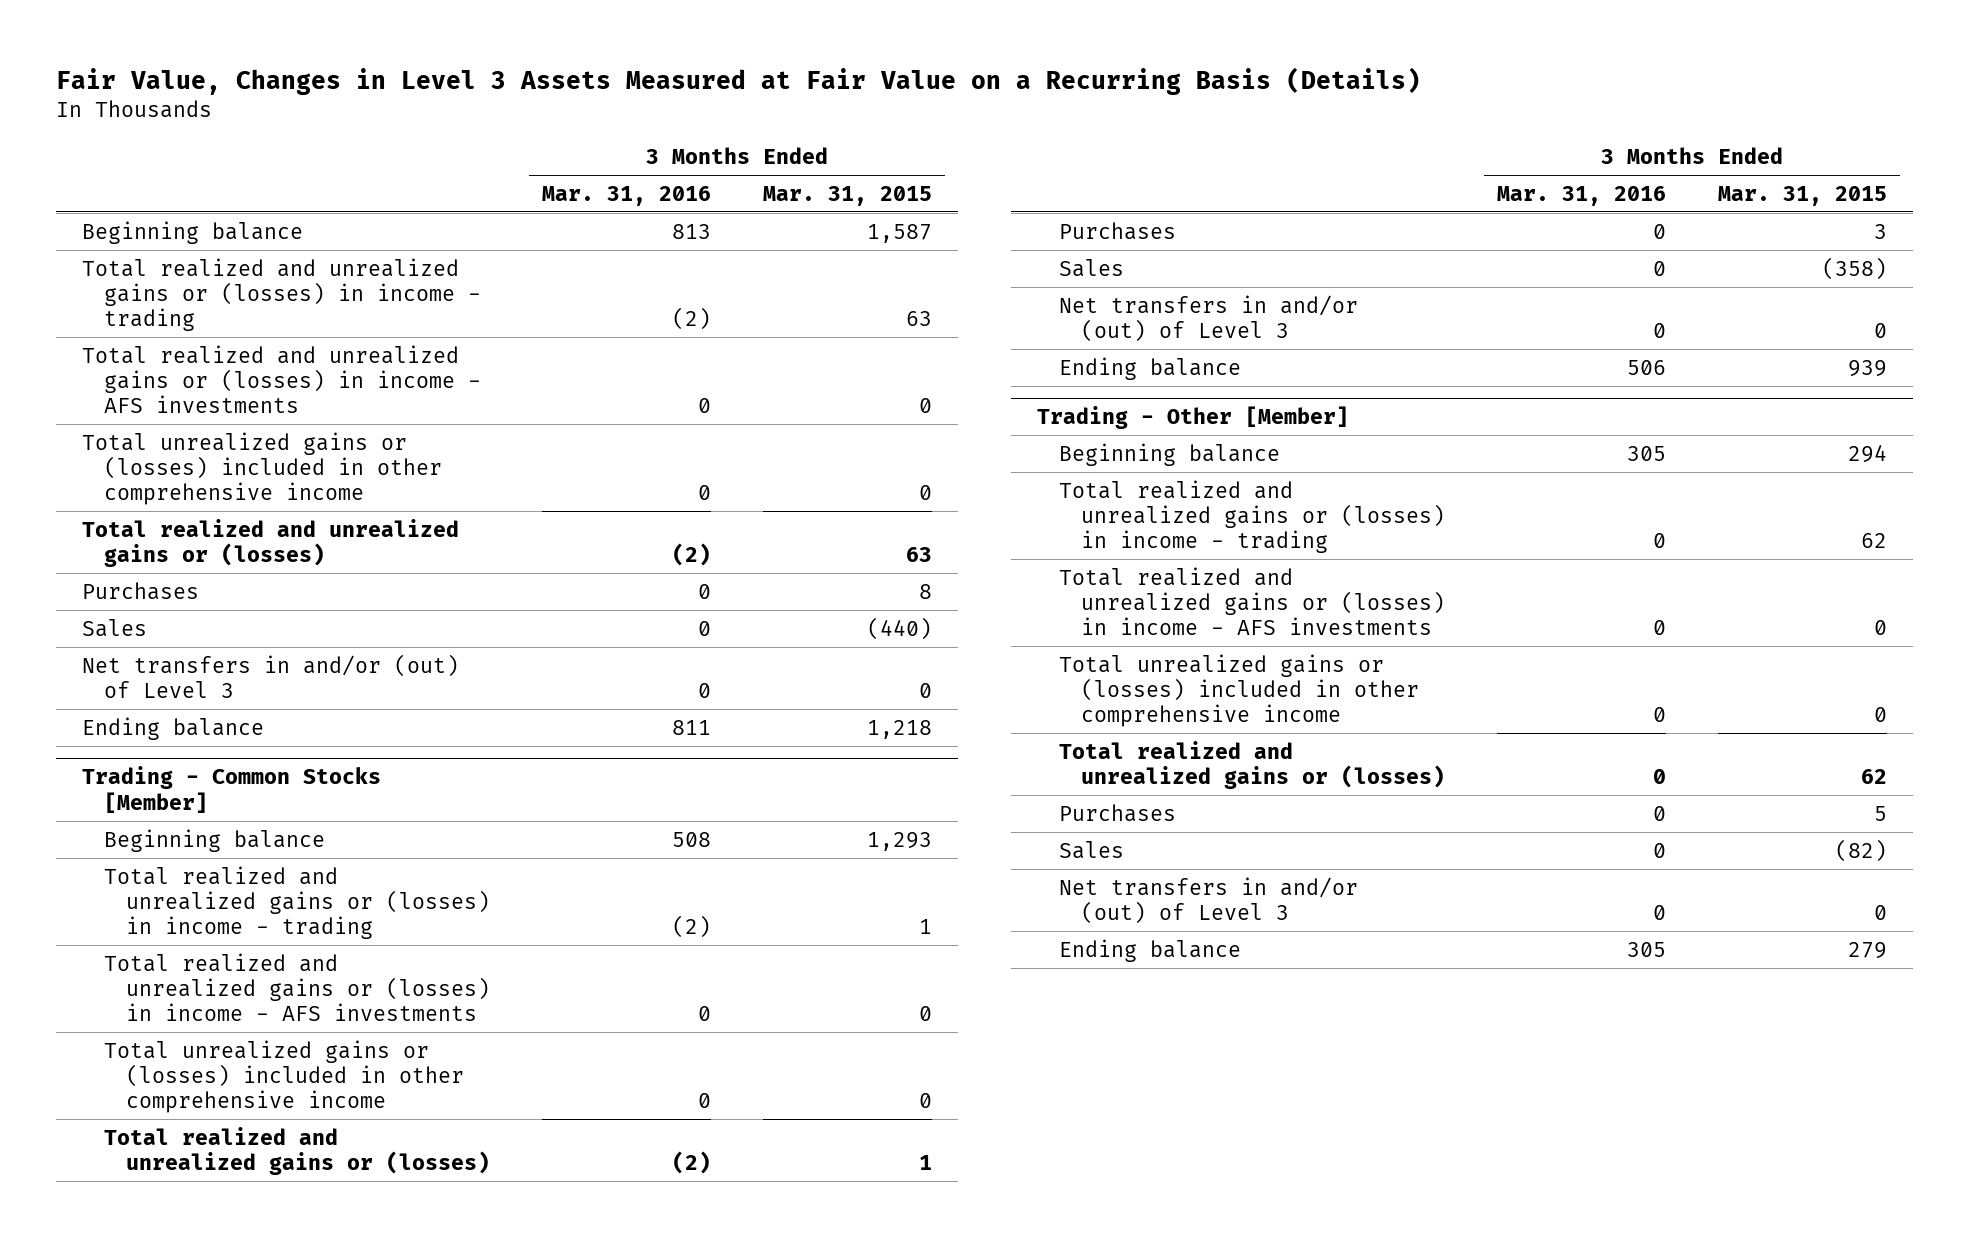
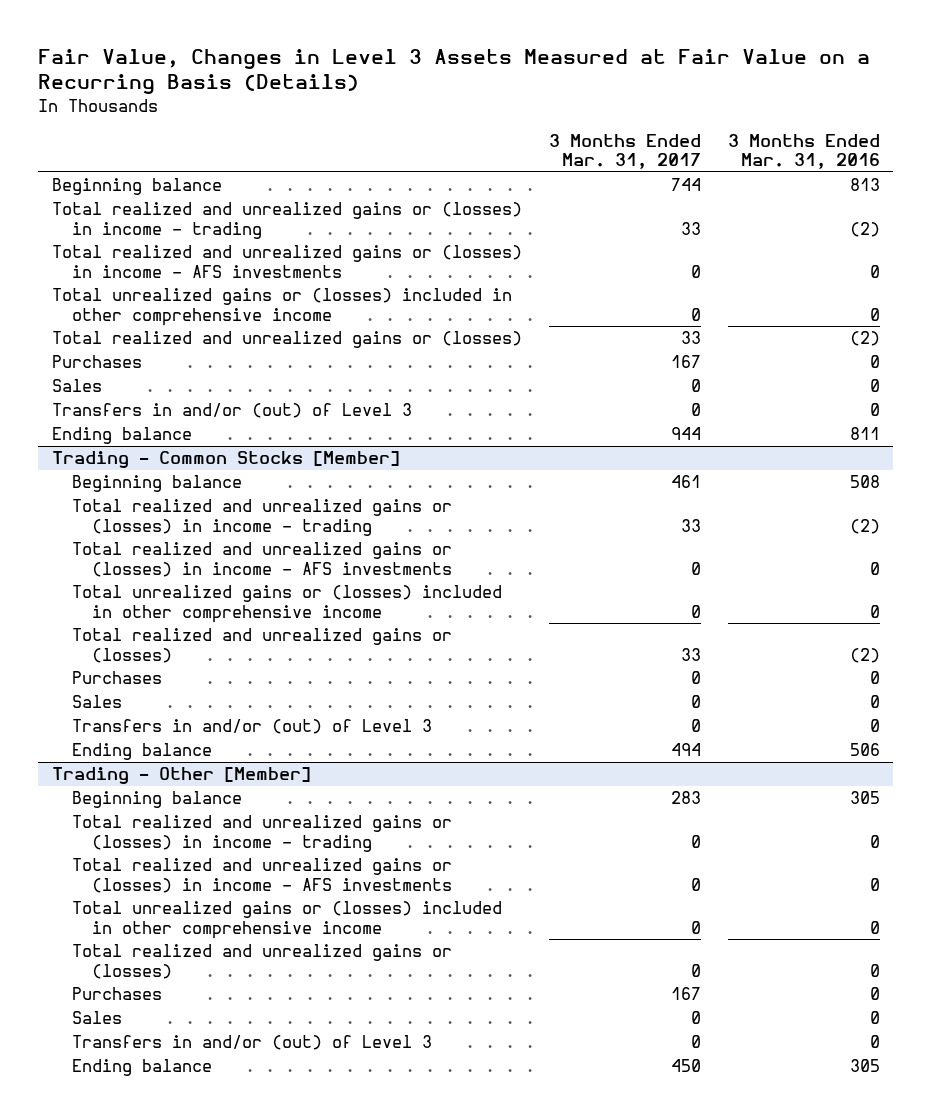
[763,185,933,206] Mar. 31, 2015 -> none
none -> [548,133,701,169] 3 Months Ended Mar. 31, 2017
[82,653,460,698] Net transfers in and/or (out) of Level 3 -> [51,403,412,419] Transfers in and/or (out) of Level 3
[1059,294,1359,342] Net transfers in and/or (out) of Level 3 -> [71,719,432,735] Transfers in and/or (out) of Level 3
[1059,876,1359,924] Net transfers in and/or (out) of Level 3 -> [71,1035,432,1051] Transfers in and/or (out) of Level 3

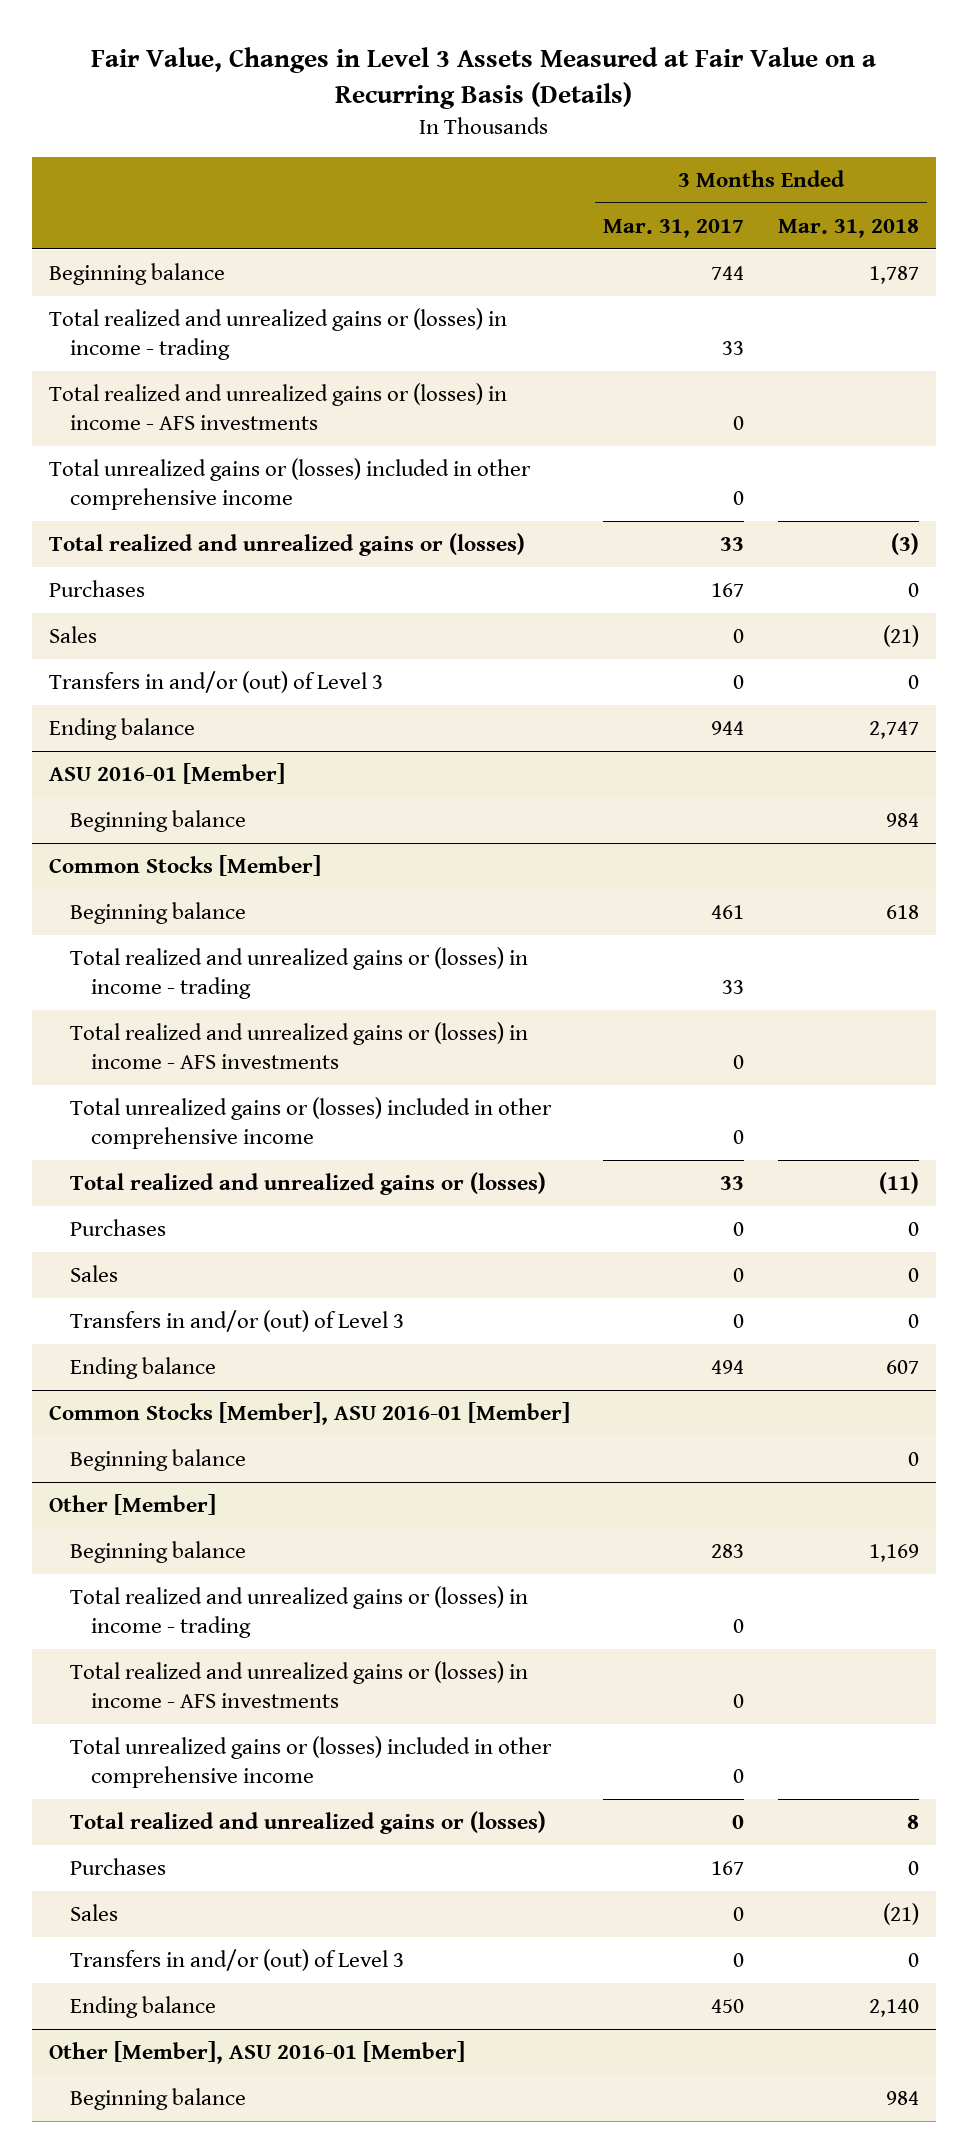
[727,133,880,169] 3 Months Ended Mar. 31, 2016 -> none
none -> [777,218,919,238] Mar. 31, 2018
none -> [48,763,285,785] ASU 2016-01 [Member]
none -> [69,810,246,833] Beginning balance
[51,451,400,469] Trading - Common Stocks [Member] -> [48,855,321,877] Common Stocks [Member]
none -> [48,1402,570,1426] Common Stocks [Member], ASU 2016-01 [Member]
none -> [69,1449,246,1472] Beginning balance
[51,767,311,785] Trading - Other [Member] -> [48,1494,216,1516] Other [Member]
none -> [48,2041,465,2065] Other [Member], ASU 2016-01 [Member]
none -> [69,2088,246,2111] Beginning balance

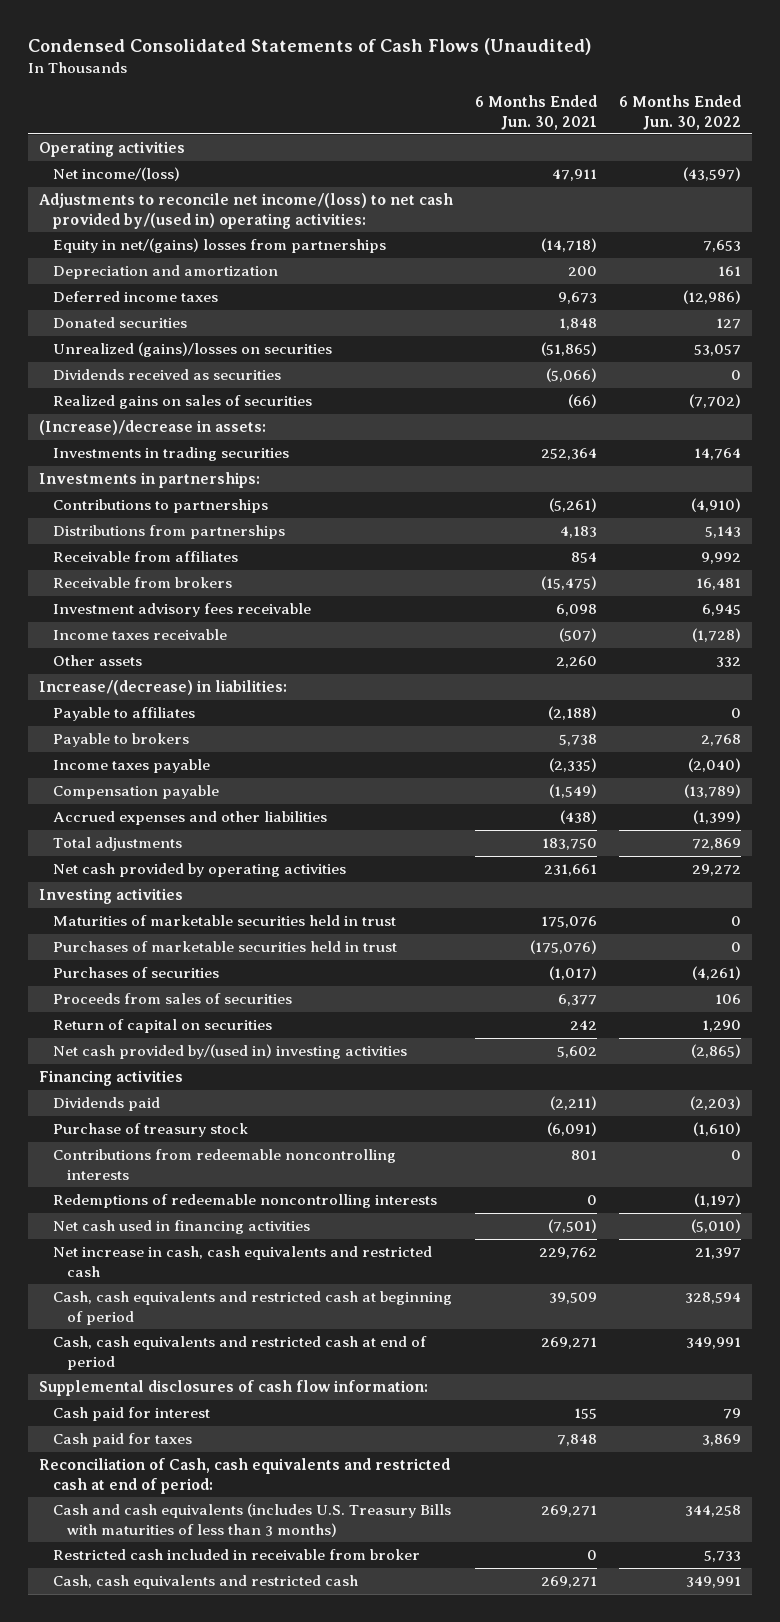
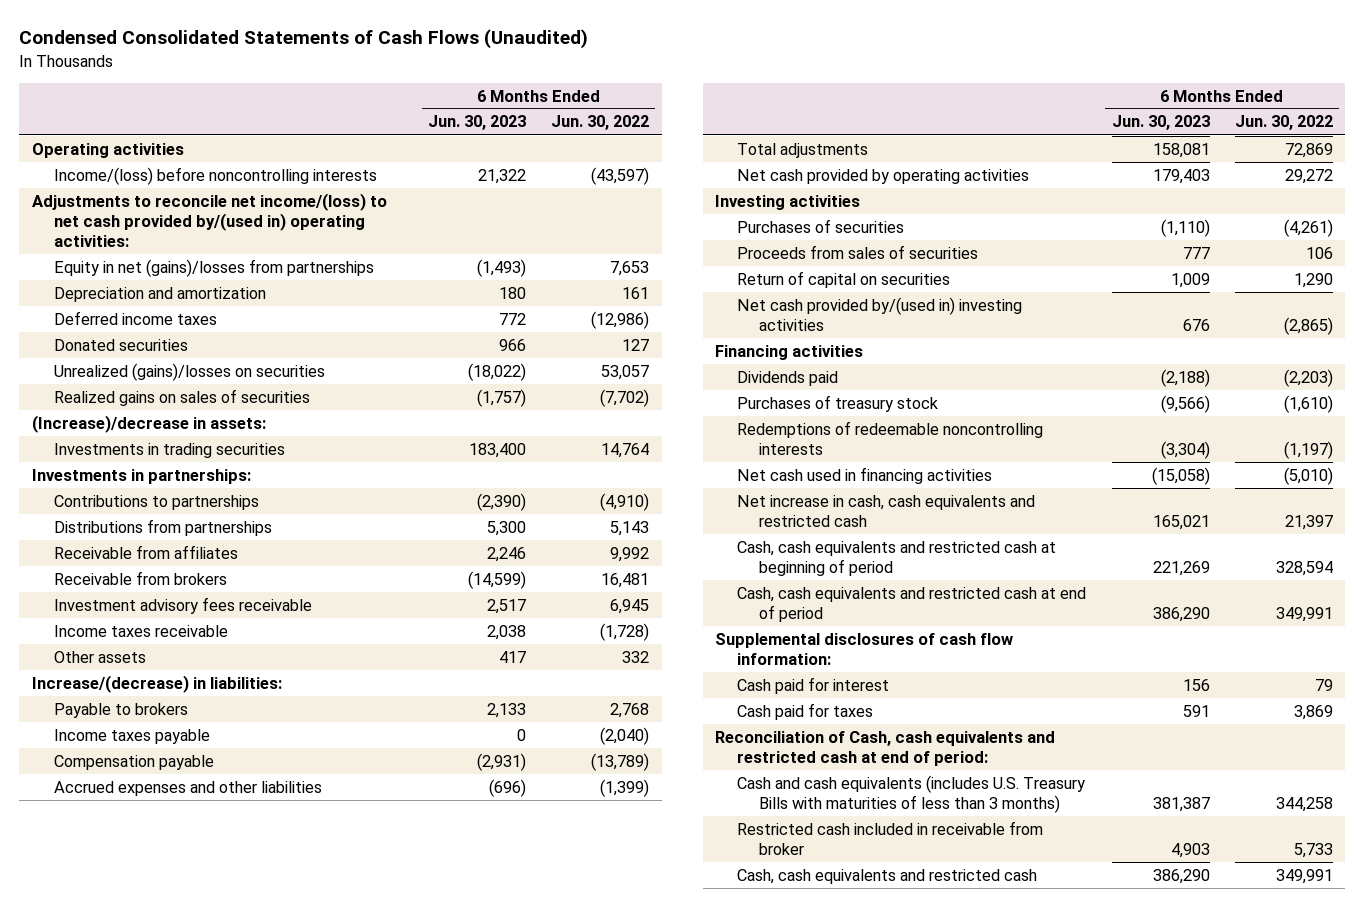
[474,95,597,130] 6 Months Ended Jun. 30, 2021 -> none
none -> [427,115,526,131] Jun. 30, 2023
[52,167,180,182] Net income/(loss) -> [53,166,377,185] Income/(loss) before noncontrolling interests
[52,238,386,254] Equity in net/(gains) losses from partnerships -> [53,258,374,277] Equity in net (gains)/losses from partnerships
[52,369,281,381] Dividends received as securities -> none
[52,707,195,722] Payable to affiliates -> none
[52,915,396,927] Maturities of marketable securities held in trust -> none
[52,941,397,953] Purchases of marketable securities held in trust -> none
[52,1149,396,1180] Contributions from redeemable noncontrolling interests -> none
[52,1123,248,1138] Purchase of treasury stock -> [737,394,939,412] Purchases of treasury stock

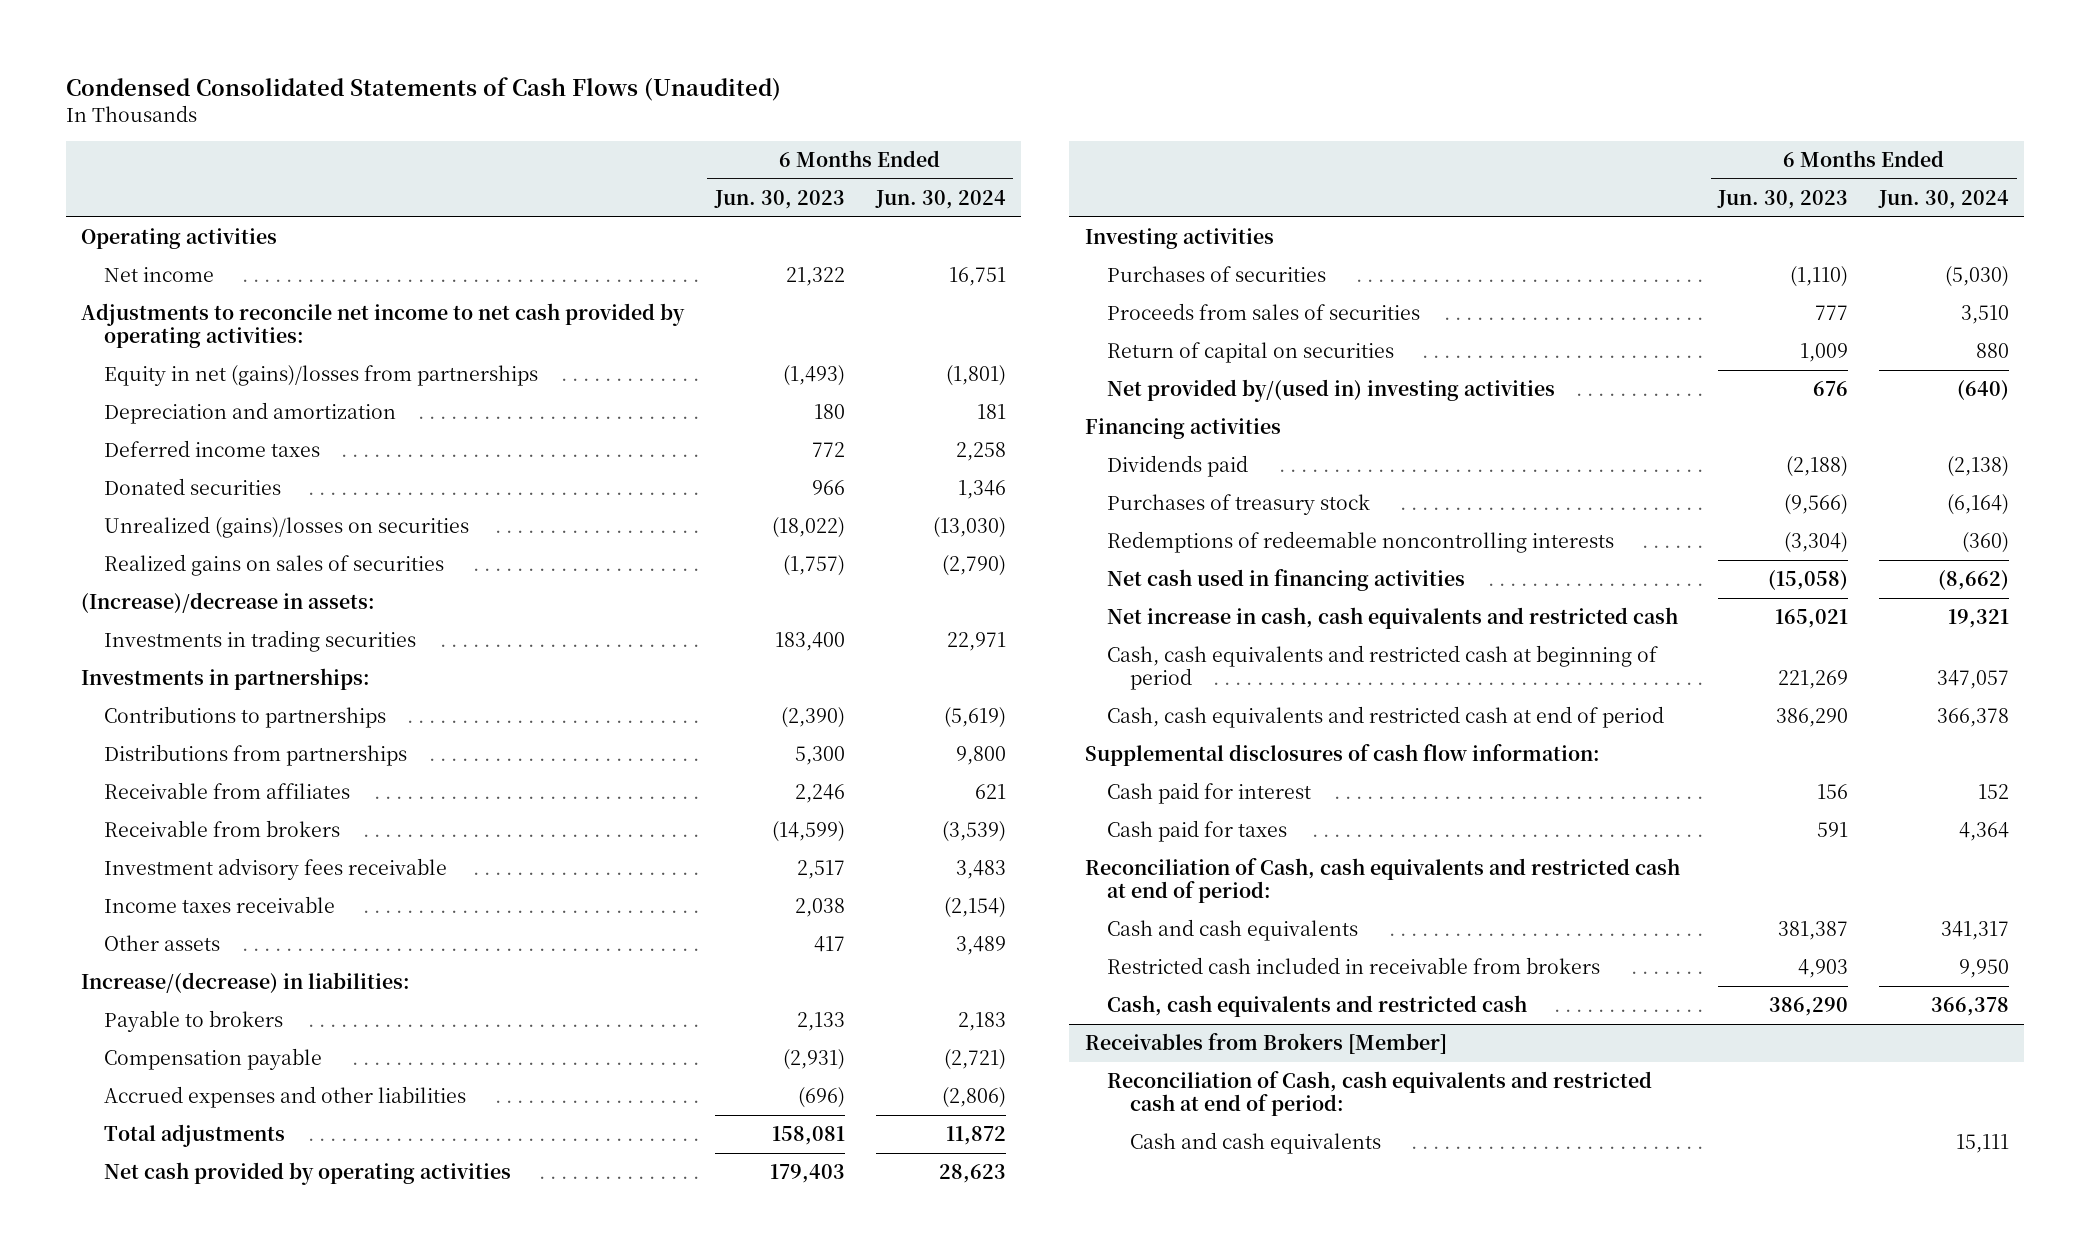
[551,115,650,131] Jun. 30, 2022 -> none
none -> [874,189,1006,209] Jun. 30, 2024
[53,166,377,185] Income/(loss) before noncontrolling interests -> [103,266,214,282] Net income
[31,192,387,247] Adjustments to reconcile net income/(loss) to net cash provided by/(used in) operating activities: -> [81,302,686,348] Adjustments to reconcile net income to net cash provided by operating activities:
[53,728,210,744] Income taxes payable -> none
[737,296,1023,331] Net cash provided by/(used in) investing activities -> [1107,378,1556,402] Net provided by/(used in) investing activities
[737,774,1086,813] Cash and cash equivalents (includes U.S. Treasury Bills with maturities of less than 3 months) -> [1107,918,1359,941] Cash and cash equivalents
[737,820,1044,855] Restricted cash included in receivable from broker -> [1107,956,1601,974] Restricted cash included in receivable from brokers
none -> [1084,1032,1447,1054] Receivables from Brokers [Member]
none -> [1107,1070,1653,1116] Reconciliation of Cash, cash equivalents and restricted cash at end of period:
none -> [1130,1131,1382,1154] Cash and cash equivalents

